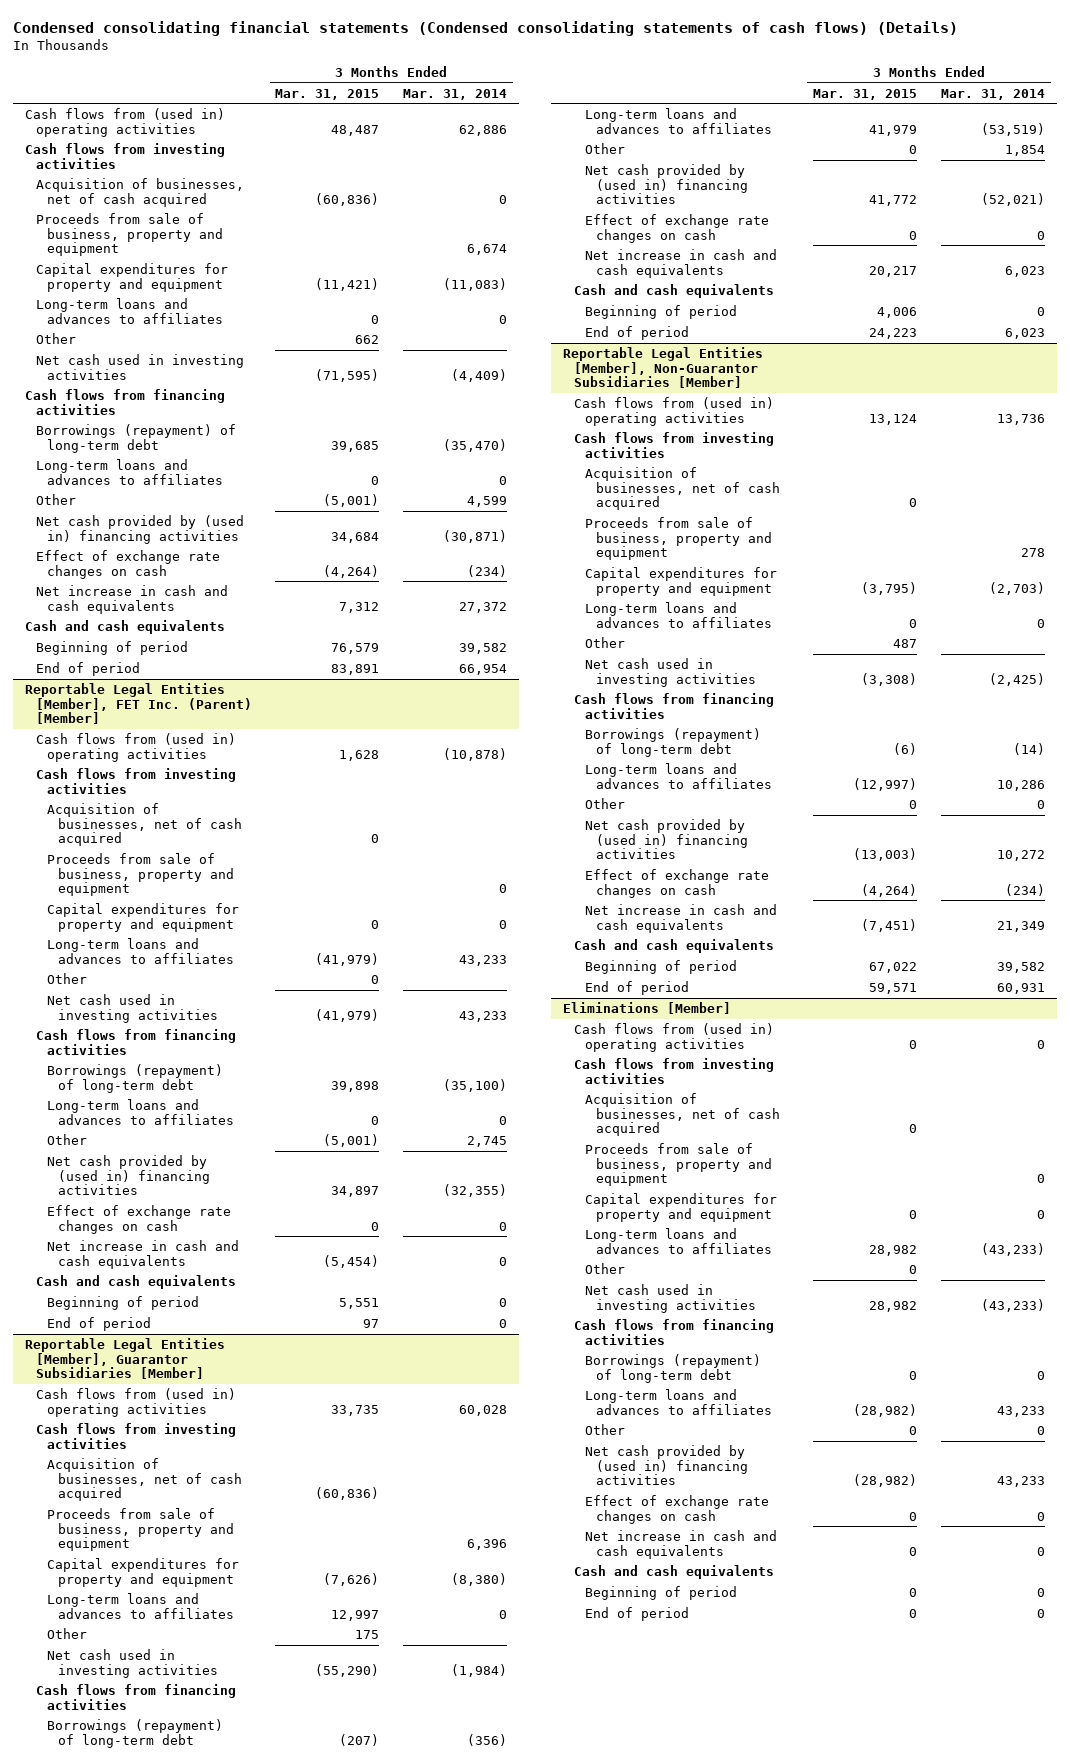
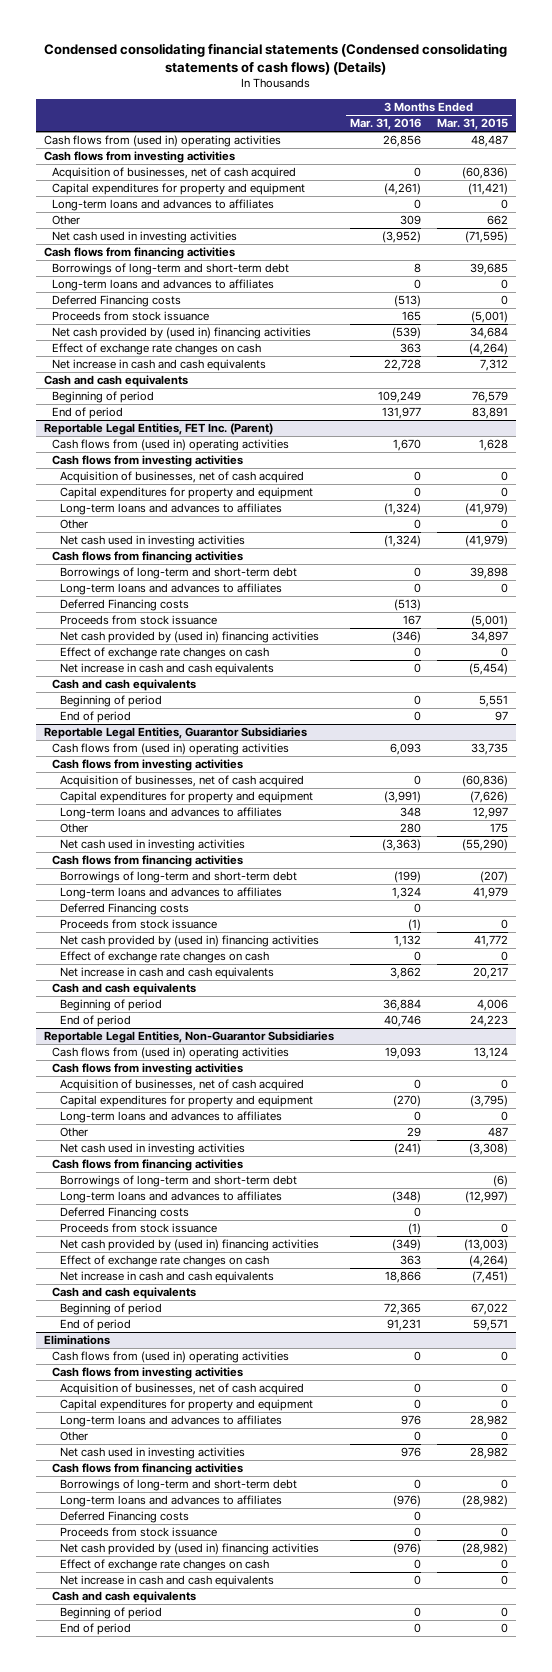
[403,88,508,100] Mar. 31, 2014 -> none
none -> [349,118,421,131] Mar. 31, 2016
[35,212,223,257] Proceeds from sale of business, property and equipment -> none
[35,423,236,453] Borrowings (repayment) of long-term debt -> [51,263,289,276] Borrowings of long-term and short-term debt
none -> [51,295,181,308] Deferred Financing costs
[35,493,76,505] Other -> [51,311,209,322] Proceeds from stock issuance
[24,682,252,725] Reportable Legal Entities [Member], FET Inc. (Parent) [Member] -> [43,423,273,436] Reportable Legal Entities, FET Inc. (Parent)
[46,852,234,897] Proceeds from sale of business, property and equipment -> none
[46,1063,223,1093] Borrowings (repayment) of long-term debt -> [60,567,298,580] Borrowings of long-term and short-term debt
none -> [60,599,190,612] Deferred Financing costs
[46,1133,87,1145] Other -> [60,615,218,626] Proceeds from stock issuance
[24,1337,225,1380] Reportable Legal Entities [Member], Guarantor Subsidiaries [Member] -> [43,727,307,740] Reportable Legal Entities, Guarantor Subsidiaries
[46,1507,234,1552] Proceeds from sale of business, property and equipment -> none
[46,1718,223,1748] Borrowings (repayment) of long-term debt -> [60,871,298,884] Borrowings of long-term and short-term debt
none -> [60,903,190,916] Deferred Financing costs
[584,142,625,154] Other -> [60,919,218,930] Proceeds from stock issuance
[562,346,763,389] Reportable Legal Entities [Member], Non-Guarantor Subsidiaries [Member] -> [43,1031,334,1044] Reportable Legal Entities, Non-Guarantor Subsidiaries
[584,516,772,561] Proceeds from sale of business, property and equipment -> none
[584,727,761,757] Borrowings (repayment) of long-term debt -> [60,1175,298,1188] Borrowings of long-term and short-term debt
none -> [60,1207,190,1220] Deferred Financing costs
[584,797,625,809] Other -> [60,1223,218,1234] Proceeds from stock issuance
[562,1001,731,1014] Eliminations [Member] -> [43,1335,110,1346] Eliminations
[584,1142,772,1187] Proceeds from sale of business, property and equipment -> none
[584,1353,761,1383] Borrowings (repayment) of long-term debt -> [60,1479,298,1492] Borrowings of long-term and short-term debt
none -> [60,1511,190,1524] Deferred Financing costs
[584,1423,625,1435] Other -> [60,1527,218,1538] Proceeds from stock issuance

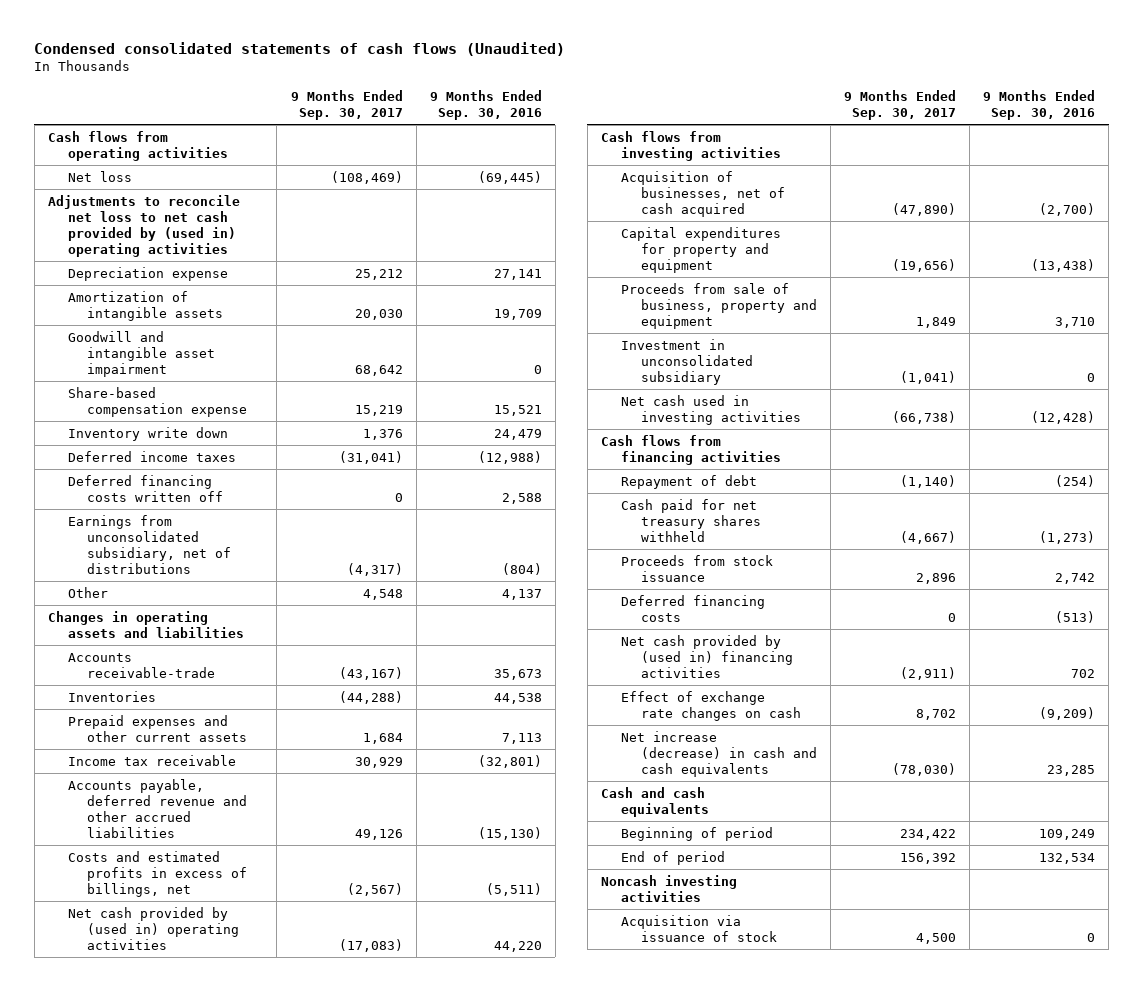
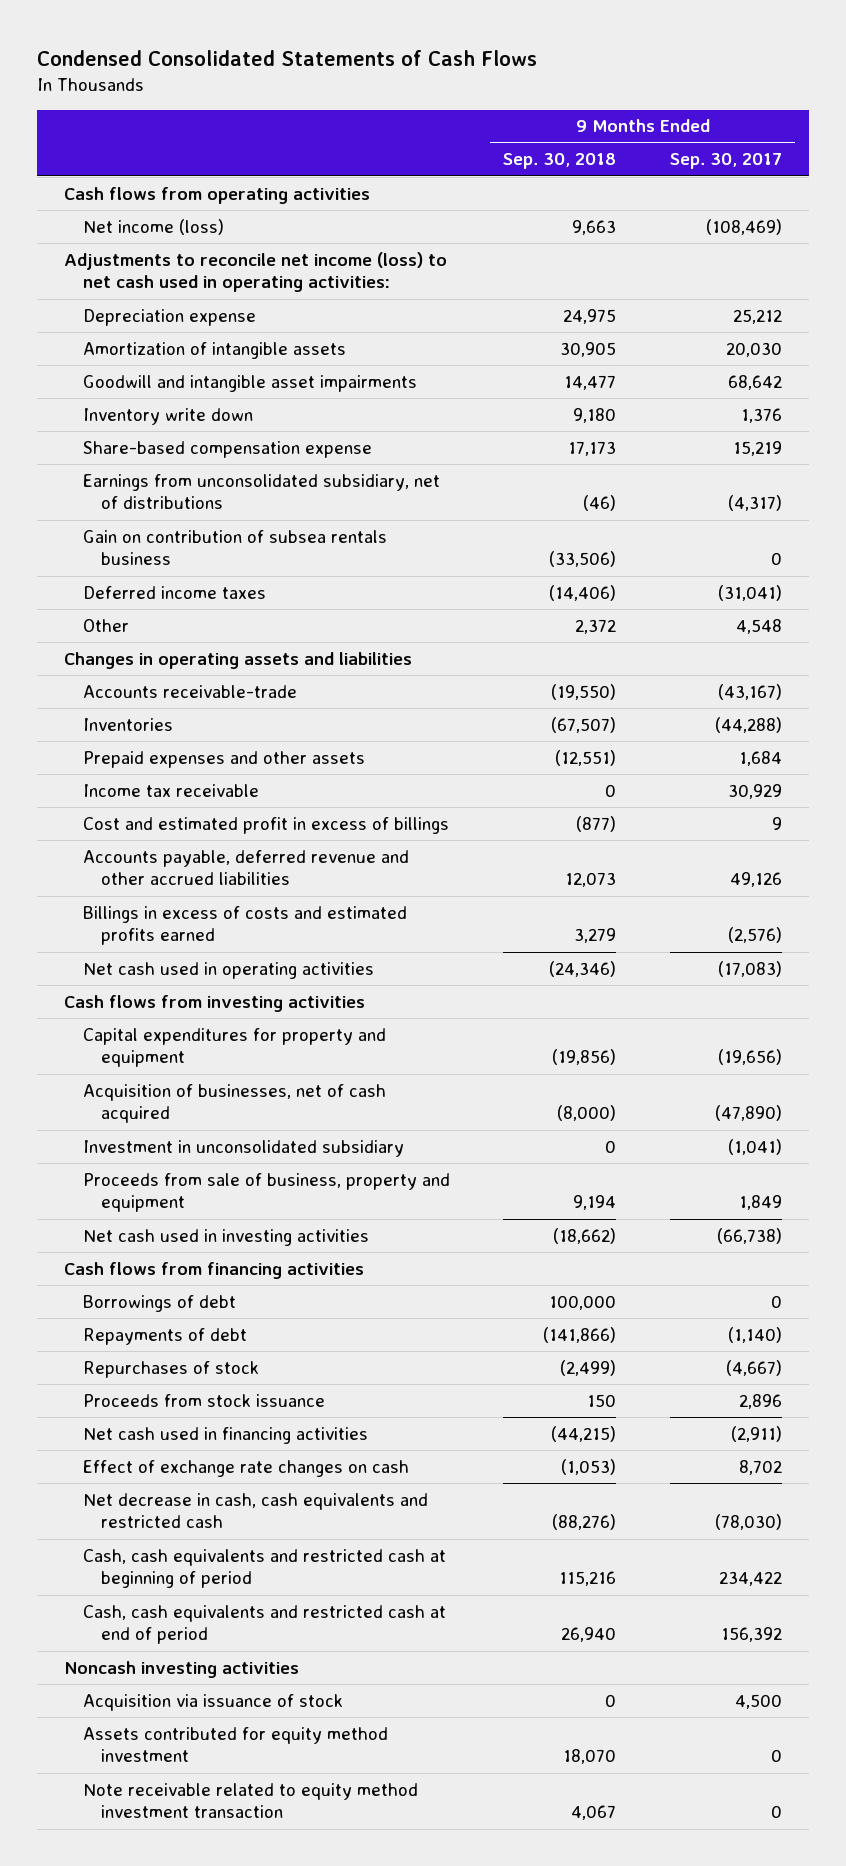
[34,41,566,56] Condensed consolidated statements of cash flows (Unaudited) -> [37,49,538,66] Condensed Consolidated Statements of Cash Flows
[429,89,542,120] 9 Months Ended Sep. 30, 2016 -> none
none -> [503,153,617,170] Sep. 30, 2018
[67,170,132,182] Net loss -> [82,218,224,235] Net income (loss)
[47,194,240,257] Adjustments to reconcile net loss to net cash provided by (used in) operating activities -> [64,251,448,293] Adjustments to reconcile net income (loss) to net cash used in operating activities:
[67,330,216,377] Goodwill and intangible asset impairment -> [82,374,417,392] Goodwill and intangible asset impairments
[67,474,224,502] Deferred financing costs written off -> none
[67,386,248,417] Share-based compensation expense -> [82,440,372,458] Share-based compensation expense
none -> [82,529,387,566] Gain on contribution of subsea rentals business
[67,450,236,462] Deferred income taxes -> [82,585,266,599] Deferred income taxes
[67,714,248,742] Prepaid expenses and other current assets -> [82,750,365,768] Prepaid expenses and other assets
none -> [82,816,449,834] Cost and estimated profit in excess of billings
[67,850,248,897] Costs and estimated profits in excess of billings, net -> [82,905,407,946] Billings in excess of costs and estimated profits earned
[346,882,403,896] (2,567) -> [727,927,782,944] (2,576)
[67,906,240,950] Net cash provided by (used in) operating activities -> [82,961,374,979] Net cash used in operating activities
[620,170,785,217] Acquisition of businesses, net of cash acquired -> [82,1083,386,1124] Acquisition of businesses, net of cash acquired
[620,282,817,329] Proceeds from sale of business, property and equipment -> [82,1172,450,1213] Proceeds from sale of business, property and equipment
none -> [82,1294,236,1312] Borrowings of debt
[620,474,757,489] Repayment of debt -> [82,1327,247,1345] Repayments of debt
[620,498,761,542] Cash paid for net treasury shares withheld -> [82,1360,259,1378] Repurchases of stock
[620,594,765,622] Deferred financing costs -> none
[620,634,793,678] Net cash provided by (used in) financing activities -> [82,1426,368,1444] Net cash used in financing activities
[601,786,709,817] Cash and cash equivalents -> none
[620,730,817,777] Net increase (decrease) in cash and cash equivalents -> [82,1492,428,1529] Net decrease in cash, cash equivalents and restricted cash
[620,826,773,841] Beginning of period -> [82,1548,446,1589] Cash, cash equivalents and restricted cash at beginning of period
[620,850,725,865] End of period -> [82,1604,446,1645] Cash, cash equivalents and restricted cash at end of period
none -> [82,1726,388,1763] Assets contributed for equity method investment
none -> [82,1782,418,1819] Note receivable related to equity method investment transaction

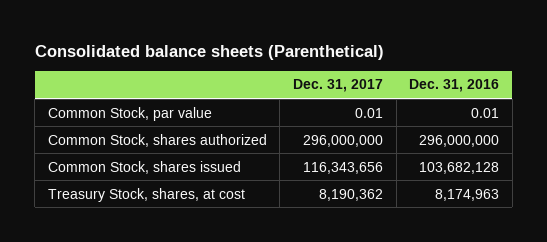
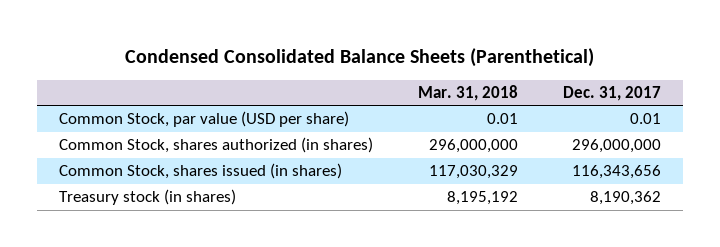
[34,44,384,60] Consolidated balance sheets (Parenthetical) -> [124,47,594,67] Condensed Consolidated Balance Sheets (Parenthetical)
[409,79,500,93] Dec. 31, 2016 -> none
none -> [417,85,518,102] Mar. 31, 2018
[47,106,212,121] Common Stock, par value -> [59,111,350,128] Common Stock, par value (USD per share)
[47,133,267,147] Common Stock, shares authorized -> [59,137,374,154] Common Stock, shares authorized (in shares)
[47,160,241,174] Common Stock, shares issued -> [59,163,343,180] Common Stock, shares issued (in shares)
[47,187,245,202] Treasury Stock, shares, at cost -> [59,189,237,206] Treasury stock (in shares)

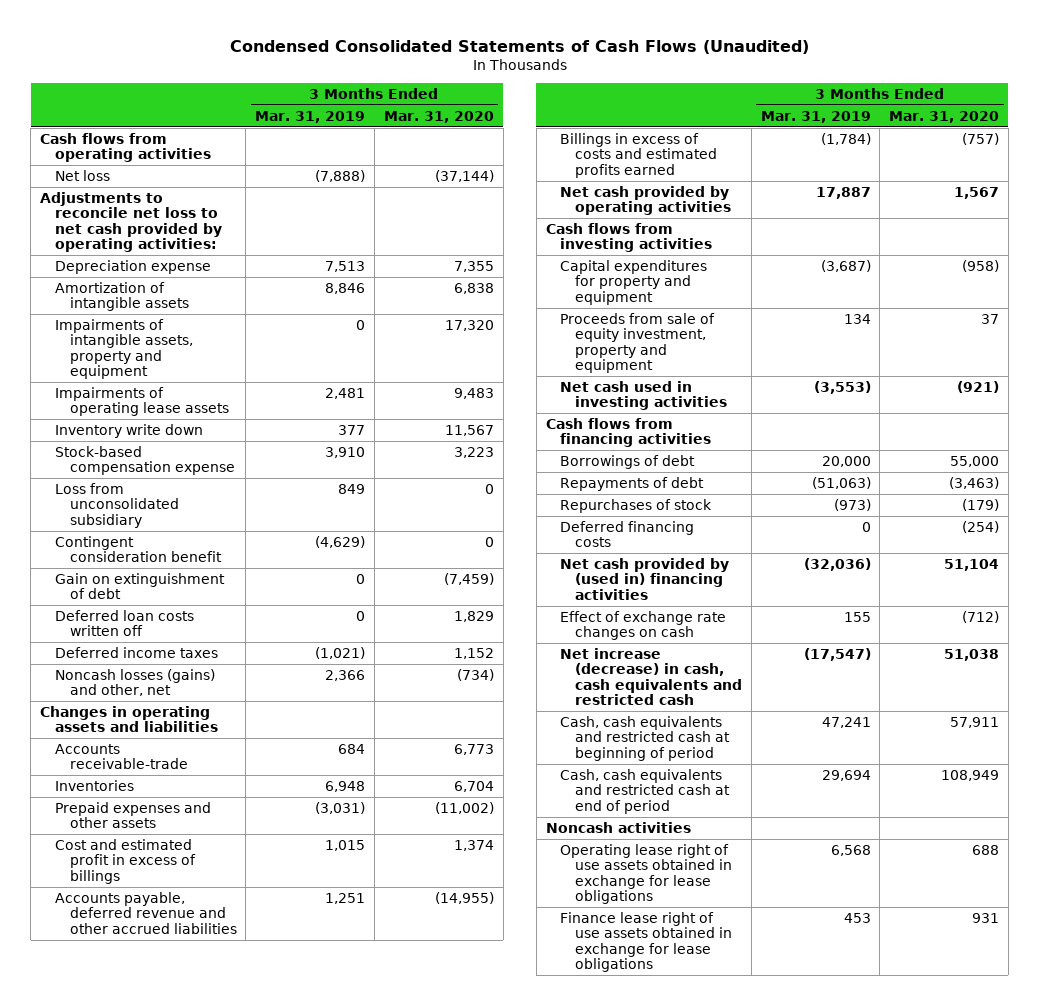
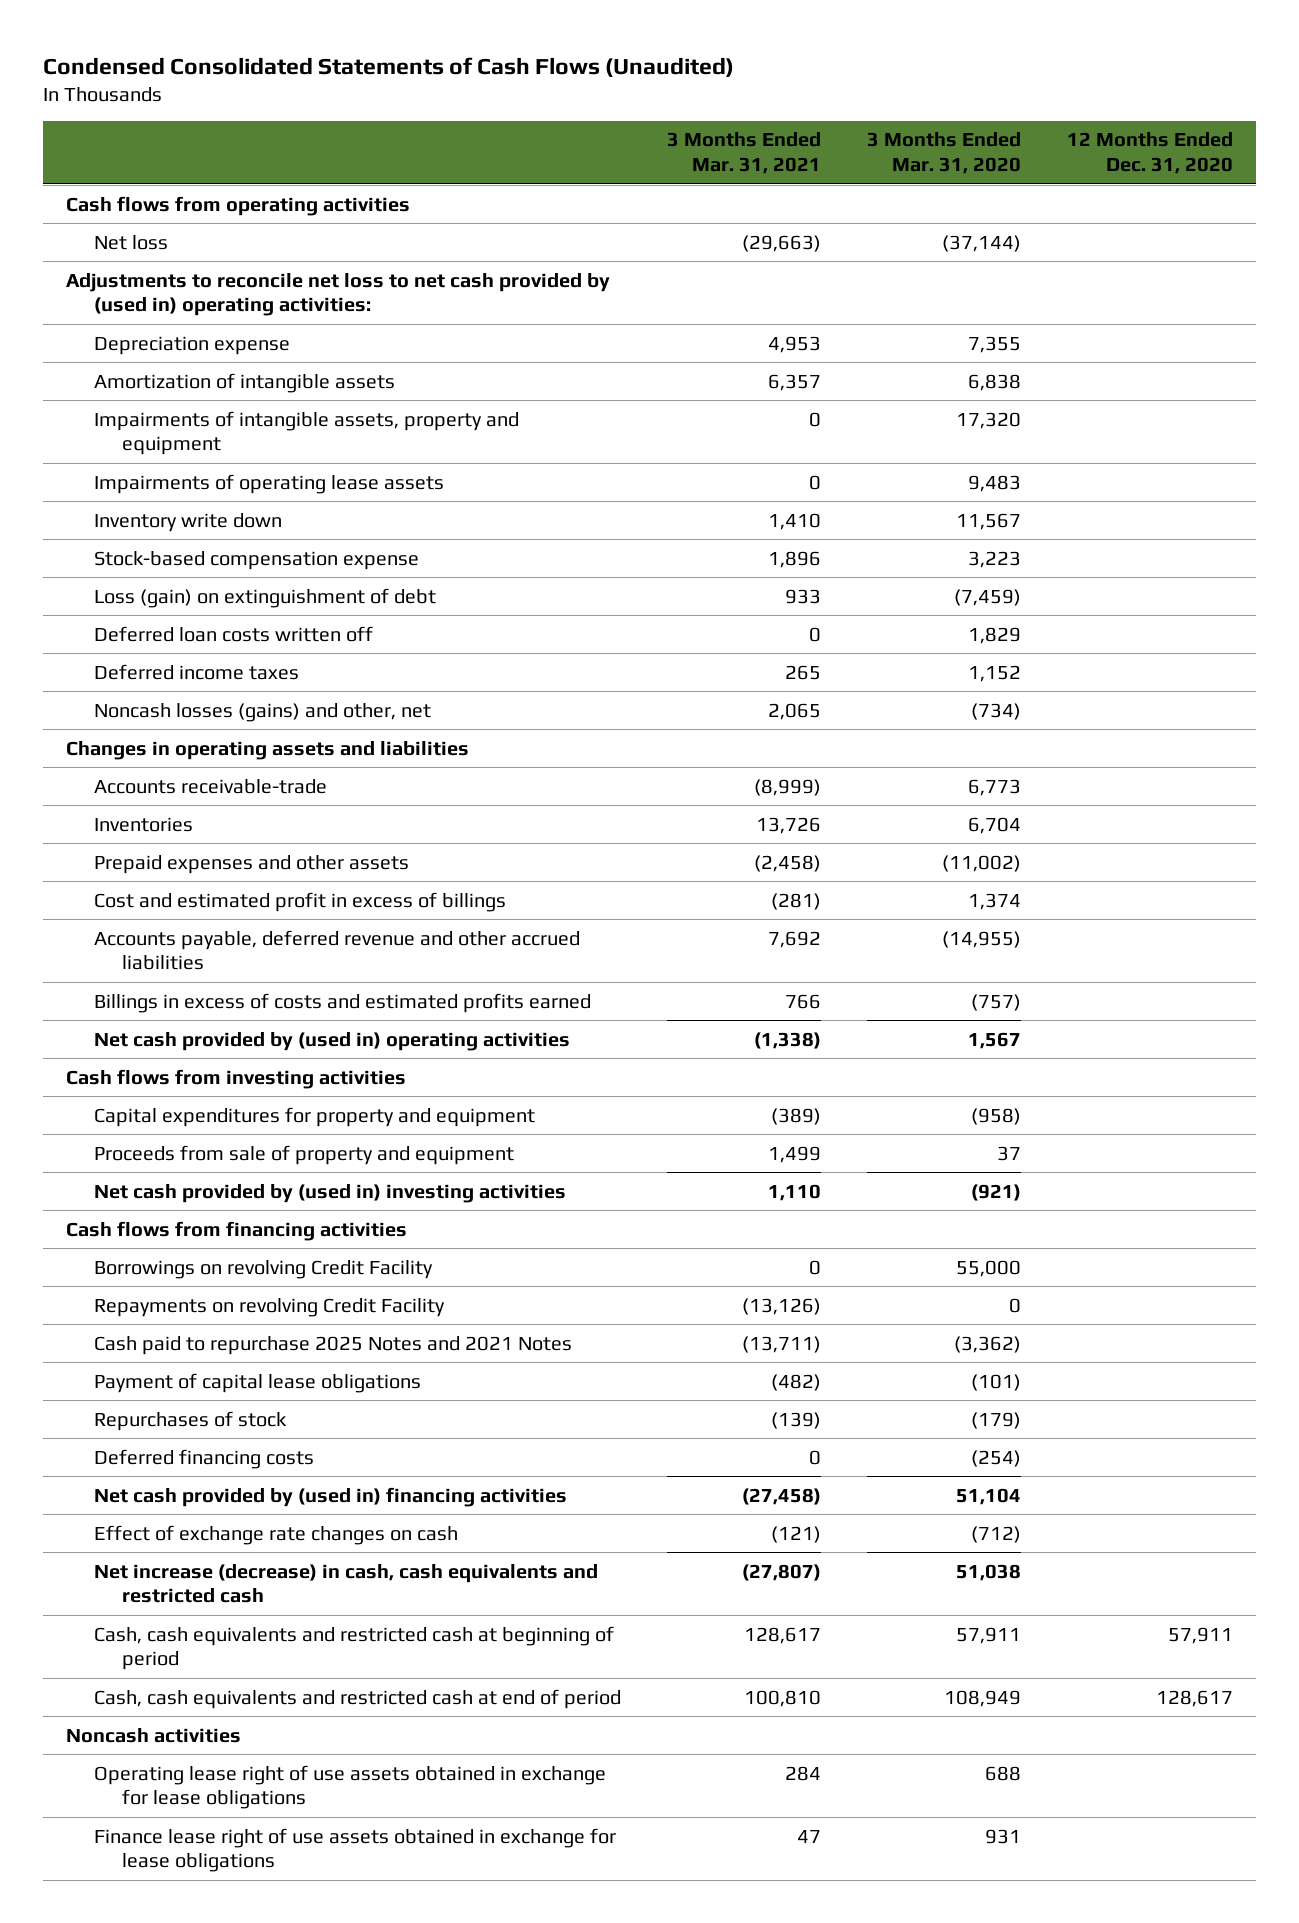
[255,110,366,123] Mar. 31, 2019 -> none
none -> [667,132,822,174] 3 Months Ended Mar. 31, 2021
none -> [1066,132,1233,174] 12 Months Ended Dec. 31, 2020
[40,191,222,253] Adjustments to reconcile net loss to net cash provided by operating activities: -> [66,272,611,317] Adjustments to reconcile net loss to net cash provided by (used in) operating activities:
[54,482,179,528] Loss from unconsolidated subsidiary -> none
[54,535,222,563] Contingent consideration benefit -> none
[54,572,225,600] Gain on extinguishment of debt -> [94,587,437,608] Loss (gain) on extinguishment of debt
[560,185,732,216] Net cash provided by operating activities -> [94,1031,571,1051] Net cash provided by (used in) operating activities
[560,312,716,374] Proceeds from sale of equity investment, property and equipment -> [94,1144,515,1165] Proceeds from sale of property and equipment
[560,380,728,411] Net cash used in investing activities -> [94,1183,567,1203] Net cash provided by (used in) investing activities
[560,476,705,491] Repayments of debt -> none
[560,454,696,469] Borrowings of debt -> [94,1259,434,1279] Borrowings on revolving Credit Facility
none -> [94,1297,446,1317] Repayments on revolving Credit Facility
none -> [94,1335,573,1355] Cash paid to repurchase 2025 Notes and 2021 Notes
none -> [94,1372,422,1393] Payment of capital lease obligations

